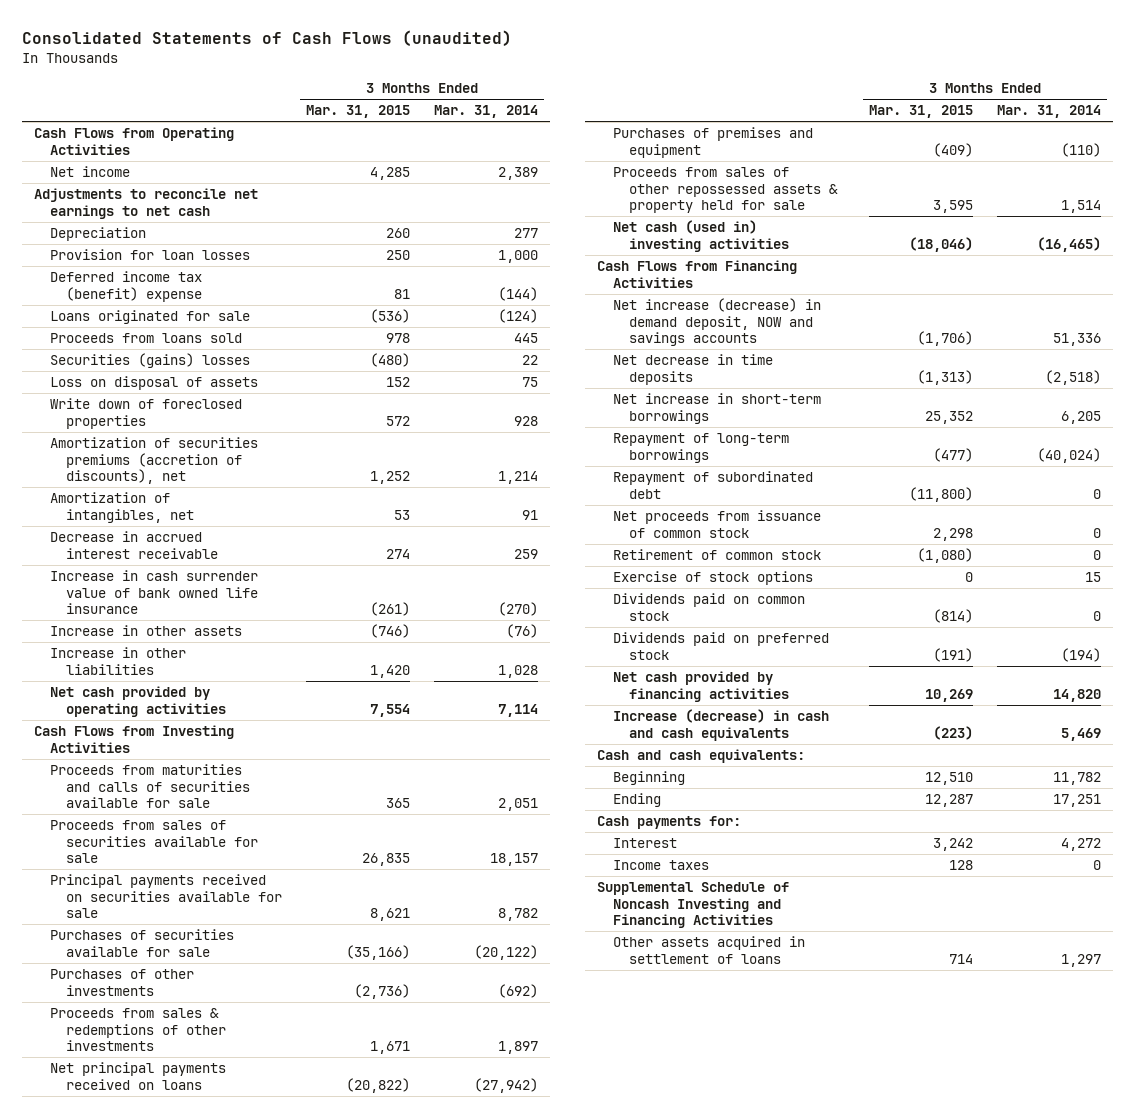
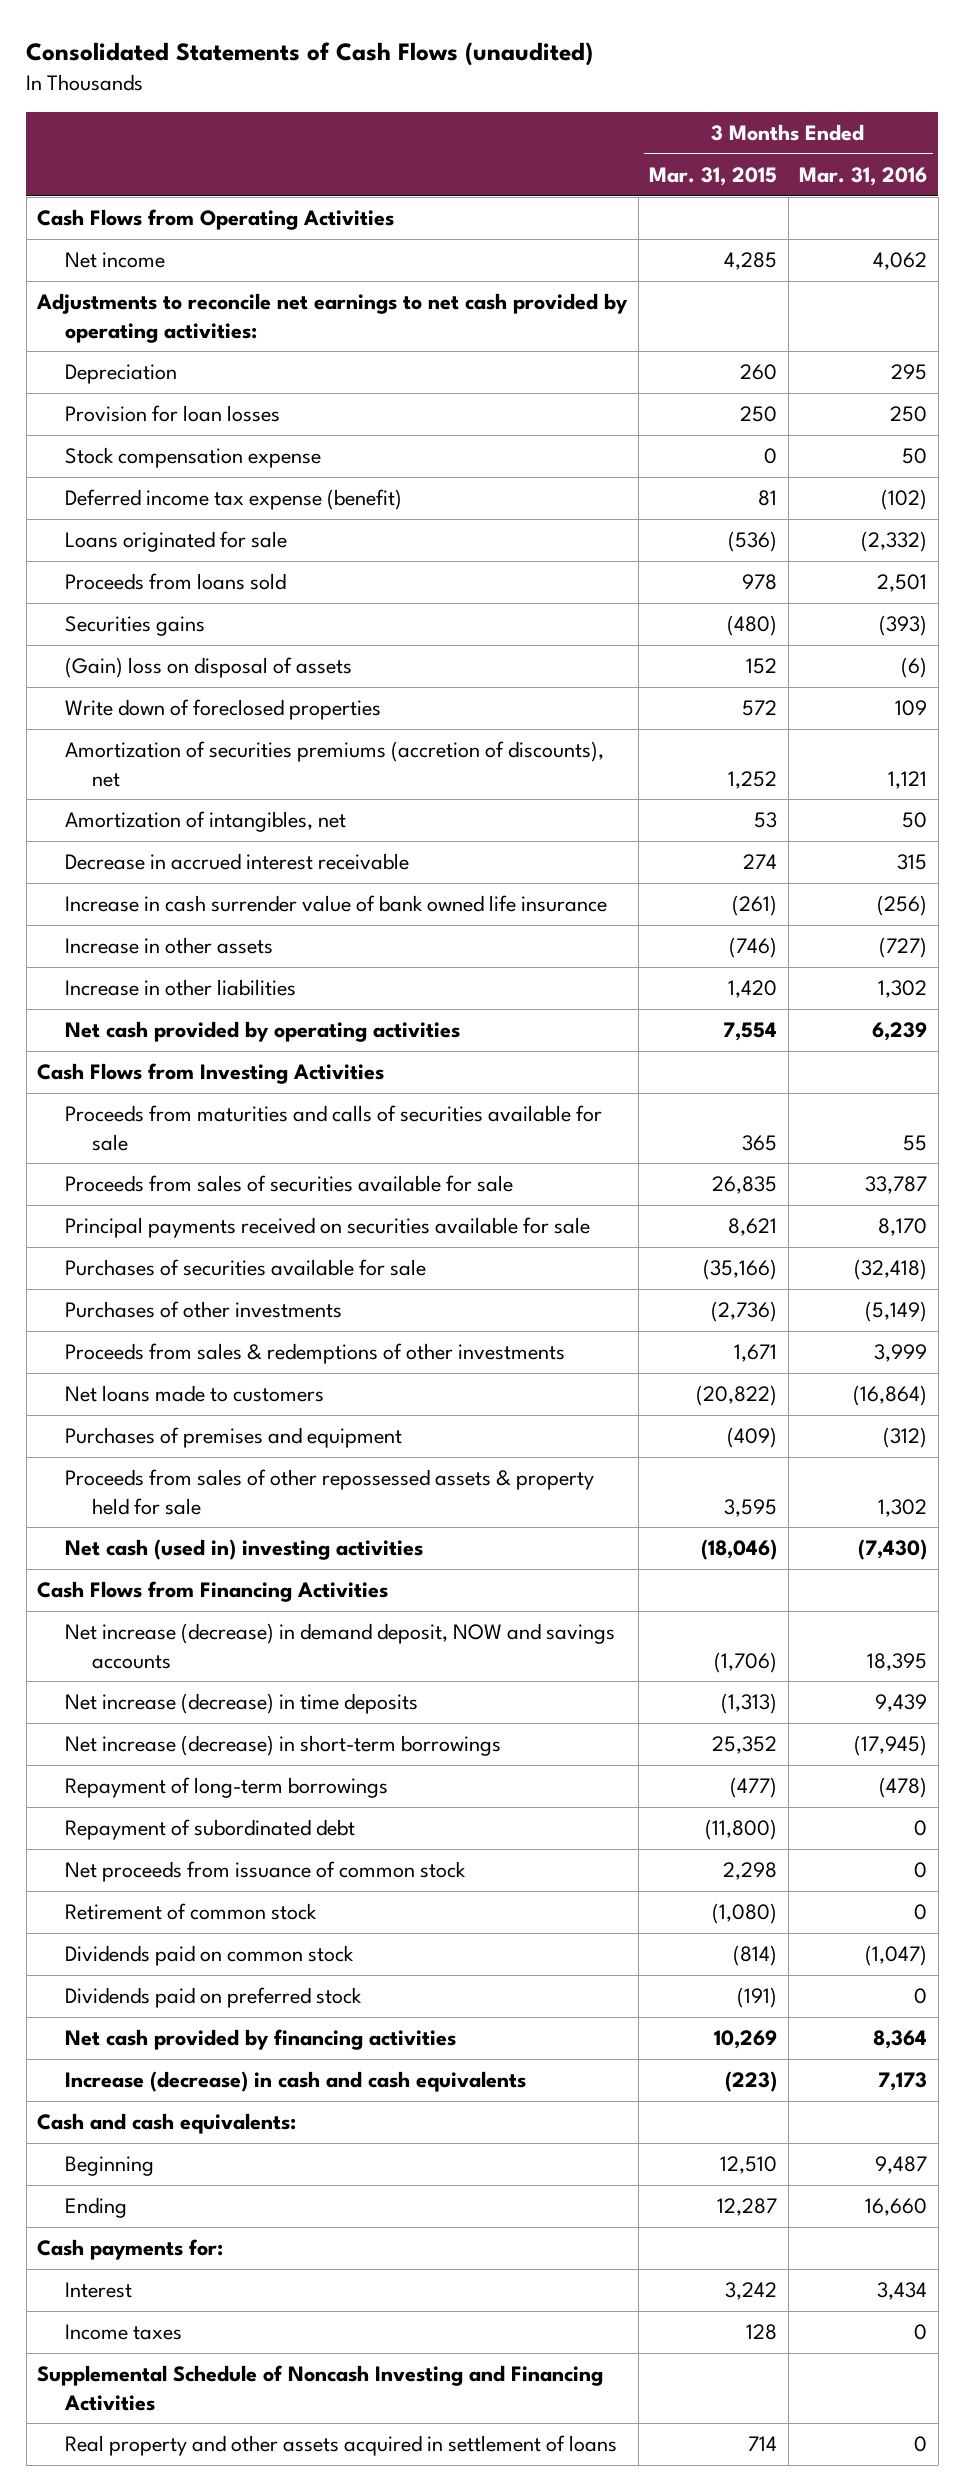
[433,105,538,119] Mar. 31, 2014 -> none
none -> [799,166,928,186] Mar. 31, 2016
[34,188,259,219] Adjustments to reconcile net earnings to net cash -> [36,293,629,343] Adjustments to reconcile net earnings to net cash provided by operating activities:
none -> [64,447,321,469] Stock compensation expense
[50,271,203,302] Deferred income tax (benefit) expense -> [64,489,402,511] Deferred income tax expense (benefit)
[50,353,251,369] Securities (gains) losses -> [64,616,205,637] Securities gains
[50,376,259,391] Loss on disposal of assets -> [64,657,352,679] (Gain) loss on disposal of assets
[50,1062,227,1090] Net principal payments received on loans -> [64,1385,324,1403] Net loans made to customers
[612,354,773,385] Net decrease in time deposits -> [64,1693,418,1715] Net increase (decrease) in time deposits
[612,393,821,424] Net increase in short-term borrowings -> [64,1735,501,1757] Net increase (decrease) in short-term borrowings
[612,571,813,586] Exercise of stock options -> none
[612,936,805,964] Other assets acquired in settlement of loans -> [64,2435,617,2457] Real property and other assets acquired in settlement of loans

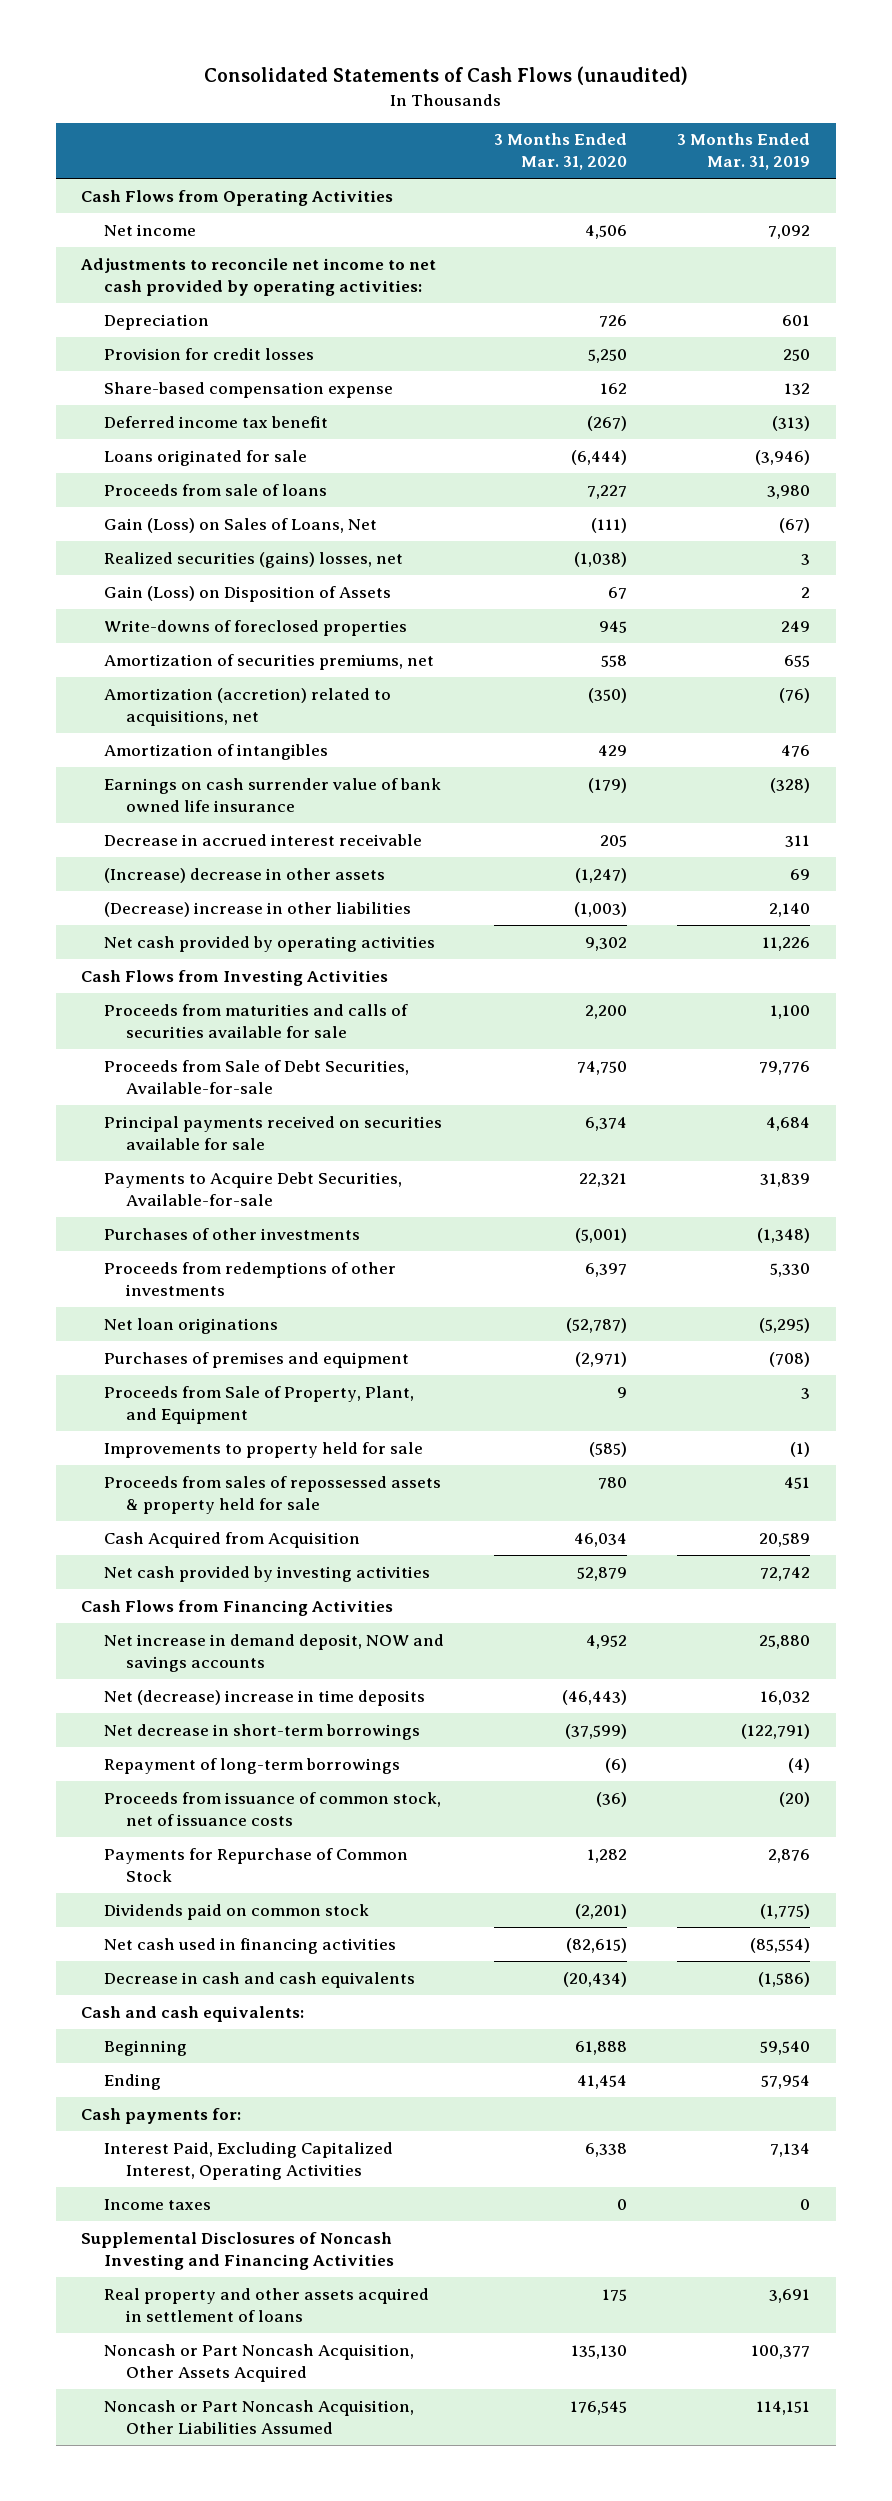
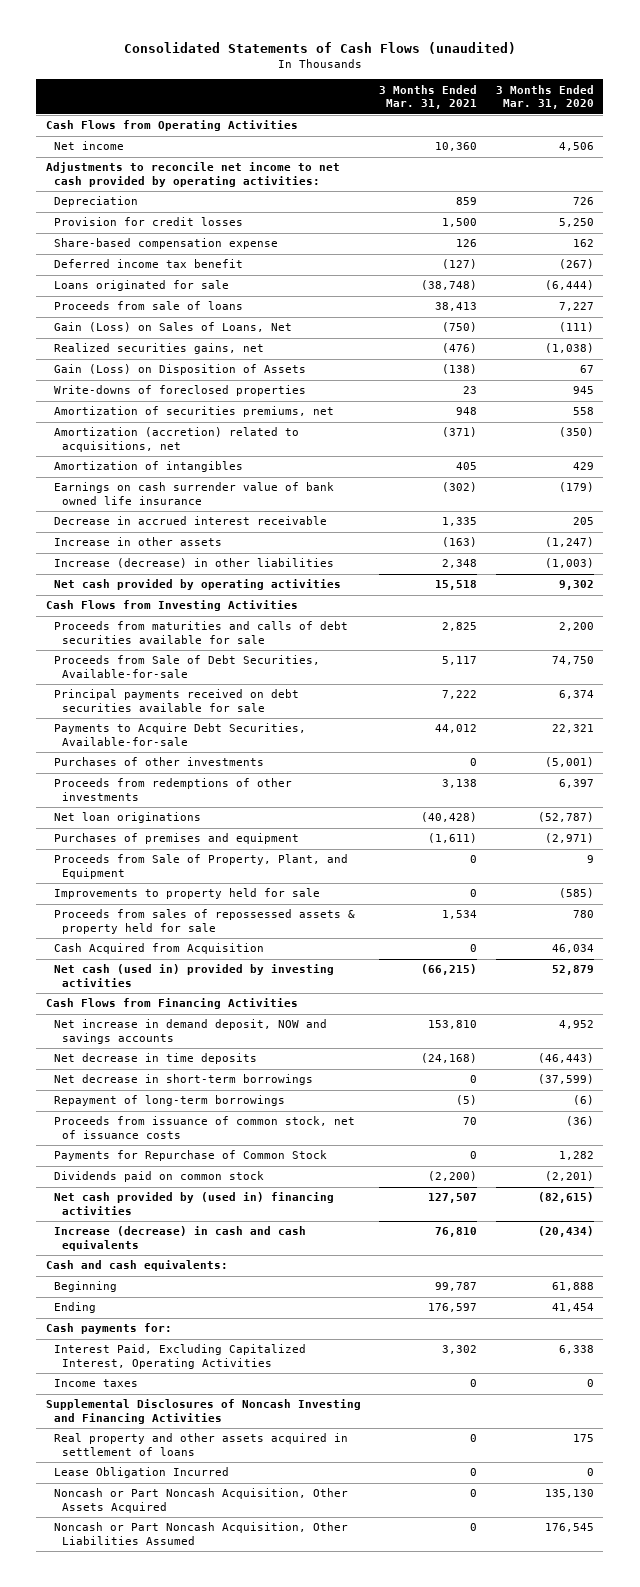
[677,133,811,171] 3 Months Ended Mar. 31, 2019 -> none
none -> [379,84,478,110] 3 Months Ended Mar. 31, 2021
[103,551,403,568] Realized securities (gains) losses, net -> [53,343,264,355] Realized securities gains, net
[103,867,385,883] (Increase) decrease in other assets -> [53,537,222,547] Increase in other assets
[103,901,411,917] (Decrease) increase in other liabilities -> [53,558,334,569] Increase (decrease) in other liabilities
[103,1003,408,1038] Proceeds from maturities and calls of securities available for sale -> [53,621,348,645] Proceeds from maturities and calls of debt securities available for sale
[103,1115,442,1150] Principal payments received on securities available for sale -> [53,689,299,713] Principal payments received on debt securities available for sale
[103,1565,430,1582] Net cash provided by investing activities -> [53,964,334,988] Net cash (used in) provided by investing activities
[103,1689,425,1706] Net (decrease) increase in time deposits -> [53,1053,257,1065] Net decrease in time deposits
[103,1937,396,1954] Net cash used in financing activities -> [53,1192,334,1216] Net cash provided by (used in) financing activities
[103,1971,415,1988] Decrease in cash and cash equivalents -> [53,1226,306,1252] Increase (decrease) in cash and cash equivalents
none -> [53,1467,229,1479] Lease Obligation Incurred

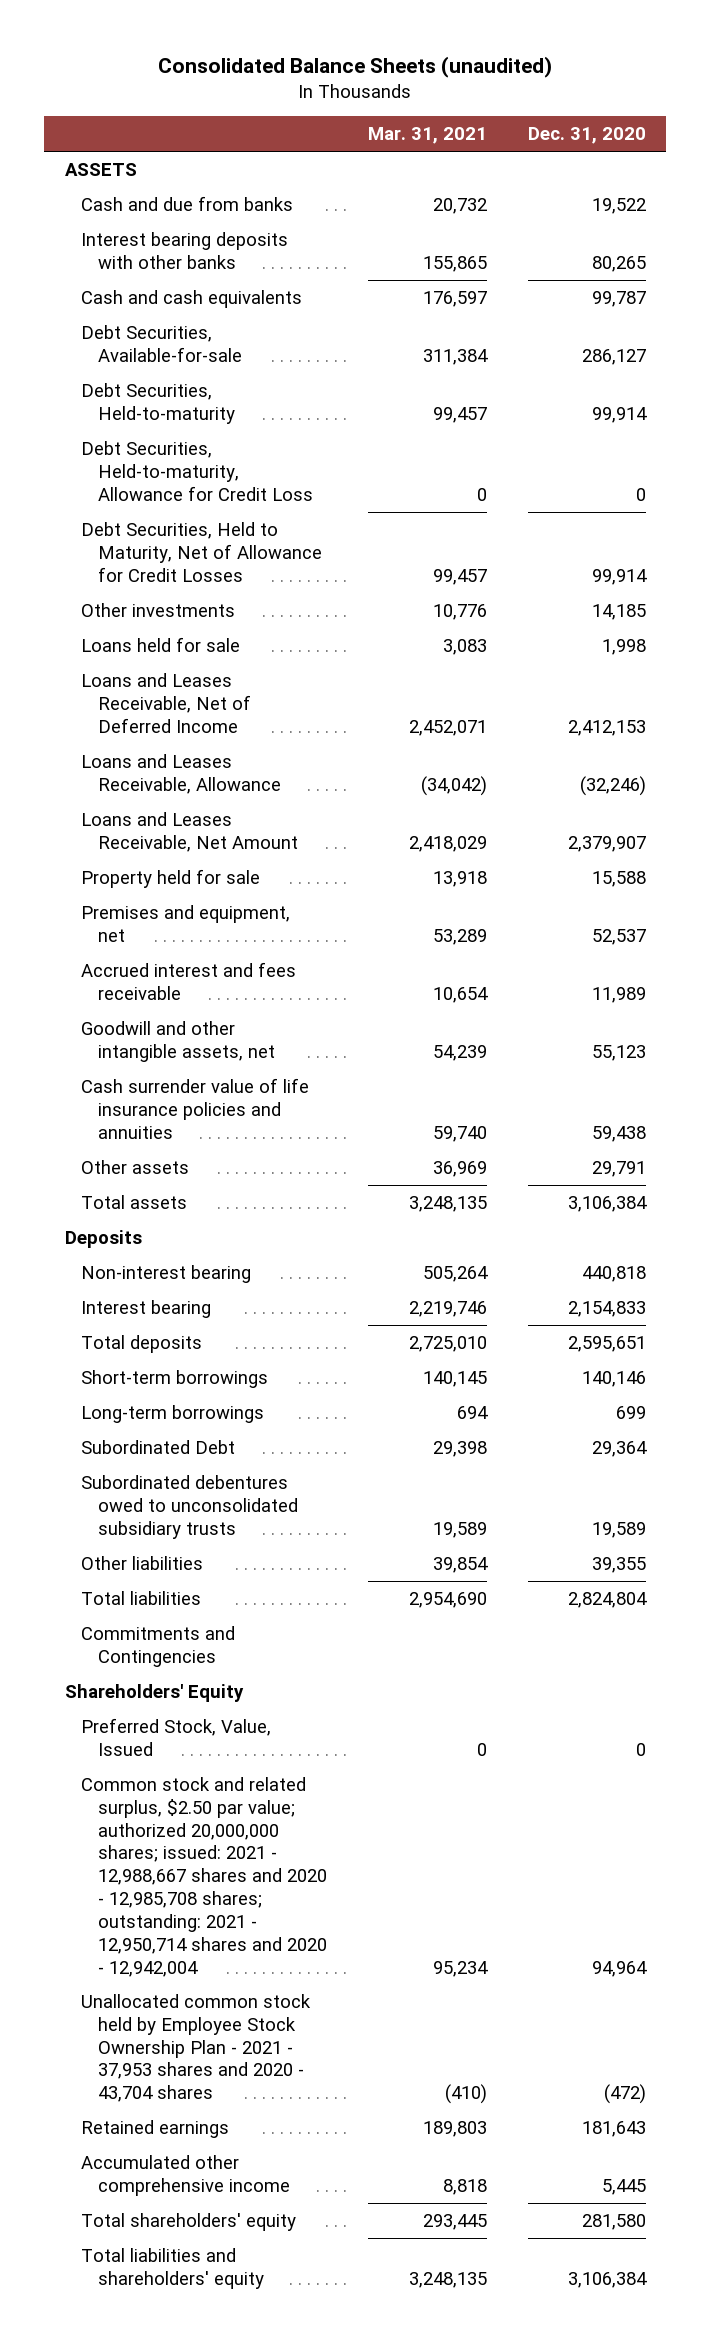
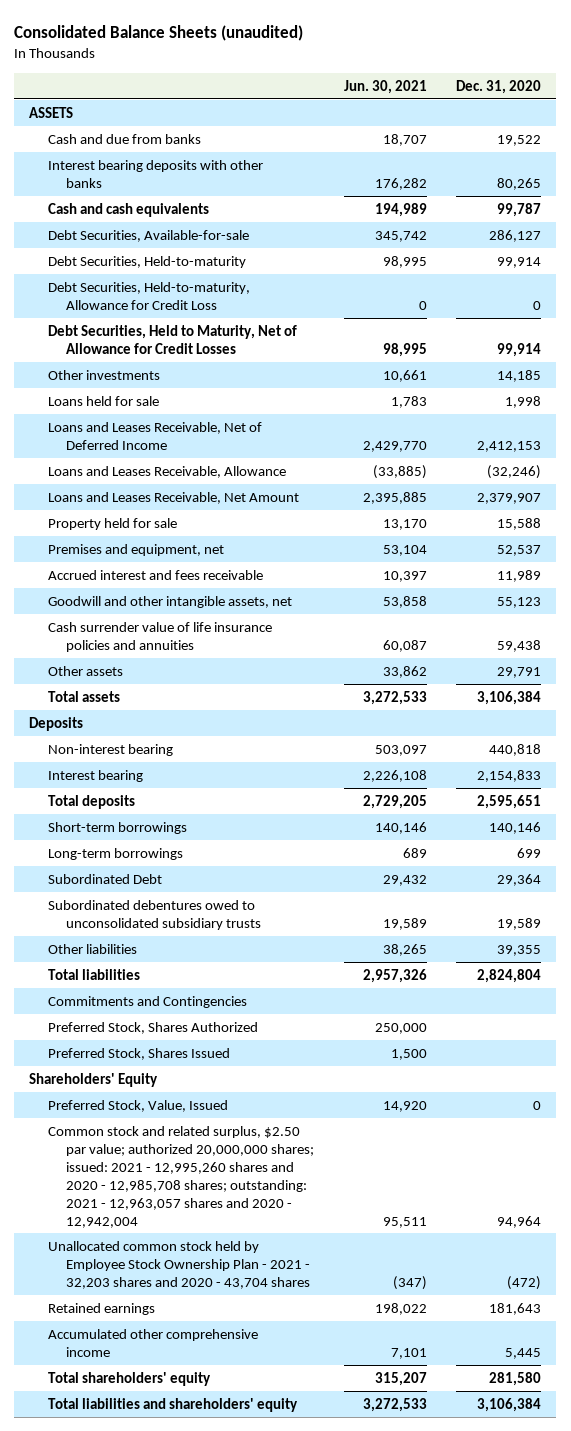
[367,127,487,145] Mar. 31, 2021 -> none
none -> [343,79,427,94] Jun. 30, 2021
none -> [47,1021,258,1034] Preferred Stock, Shares Authorized
none -> [47,1047,230,1060] Preferred Stock, Shares Issued
[81,1776,327,1977] Common stock and related surplus, $2.50 par value; authorized 20,000,000 shares; issued: 2021 - 12,988,667 shares and 2020 - 12,985,708 shares; outstanding: 2021 - 12,950,714 shares and 2020 - 12,942,004 -> [47,1125,315,1228] Common stock and related surplus, $2.50 par value; authorized 20,000,000 shares; issued: 2021 - 12,995,260 shares and 2020 - 12,985,708 shares; outstanding: 2021 - 12,963,057 shares and 2020 - 12,942,004
[81,1993,312,2103] Unallocated common stock held by Employee Stock Ownership Plan - 2021 - 37,953 shares and 2020 - 43,704 shares -> [47,1240,311,1289] Unallocated common stock held by Employee Stock Ownership Plan - 2021 - 32,203 shares and 2020 - 43,704 shares

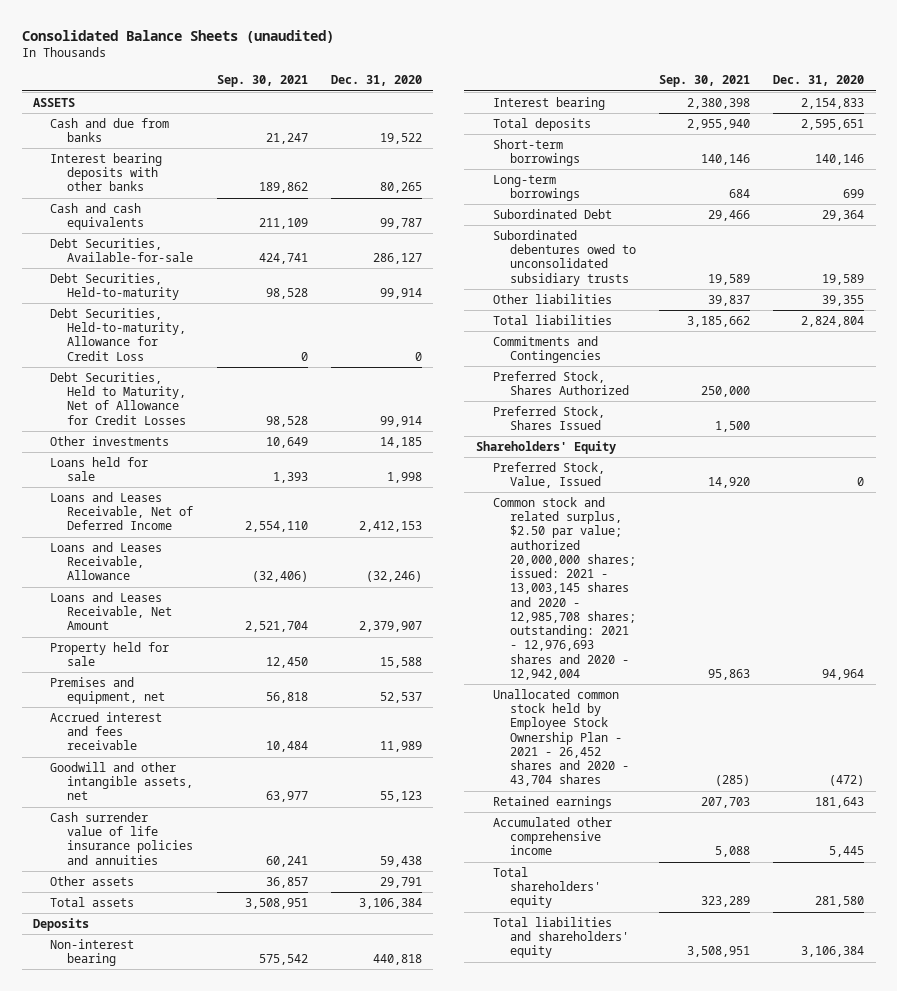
[343,79,427,94] Jun. 30, 2021 -> none
none -> [216,75,308,88] Sep. 30, 2021
[47,1125,315,1228] Common stock and related surplus, $2.50 par value; authorized 20,000,000 shares; issued: 2021 - 12,995,260 shares and 2020 - 12,985,708 shares; outstanding: 2021 - 12,963,057 shares and 2020 - 12,942,004 -> [492,497,636,680] Common stock and related surplus, $2.50 par value; authorized 20,000,000 shares; issued: 2021 - 13,003,145 shares and 2020 - 12,985,708 shares; outstanding: 2021 - 12,976,693 shares and 2020 - 12,942,004
[47,1240,311,1289] Unallocated common stock held by Employee Stock Ownership Plan - 2021 - 32,203 shares and 2020 - 43,704 shares -> [492,689,629,787] Unallocated common stock held by Employee Stock Ownership Plan - 2021 - 26,452 shares and 2020 - 43,704 shares

